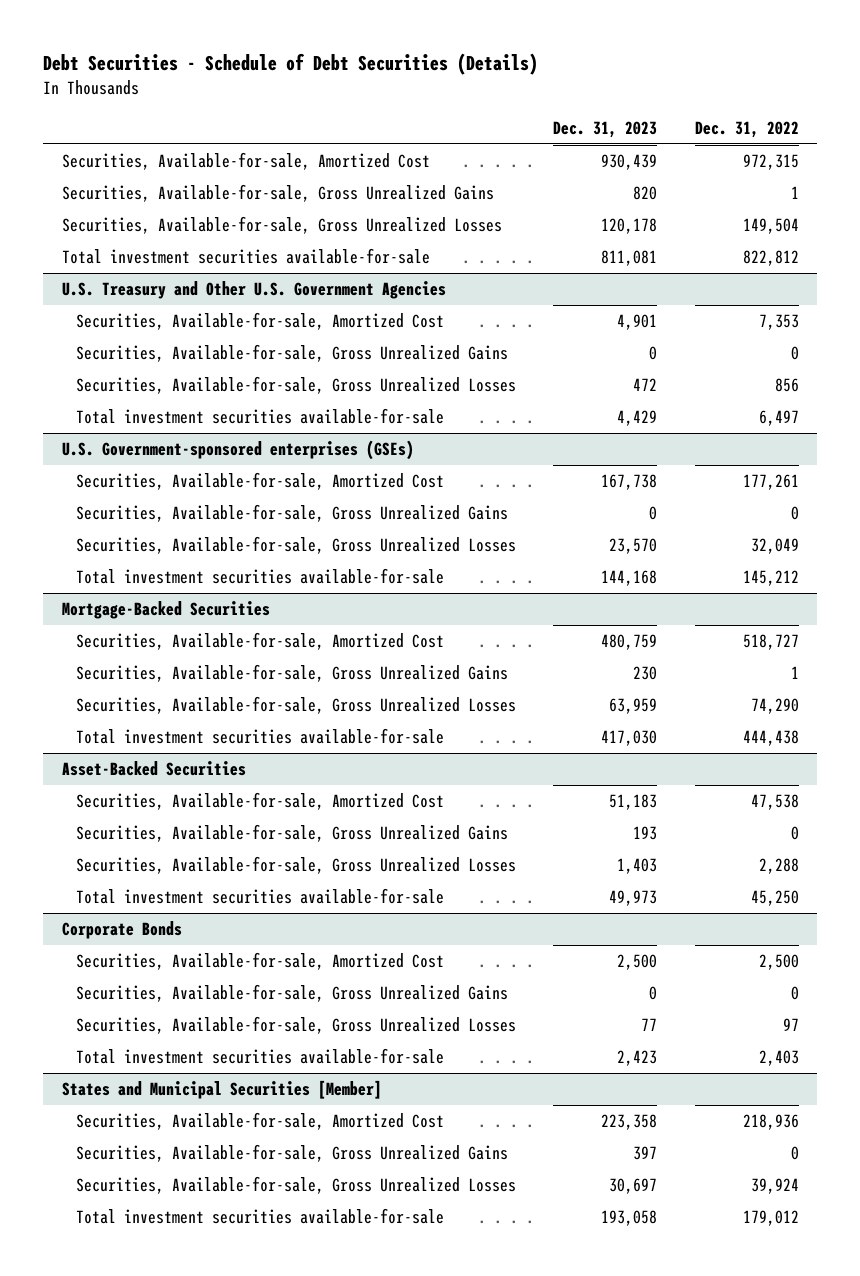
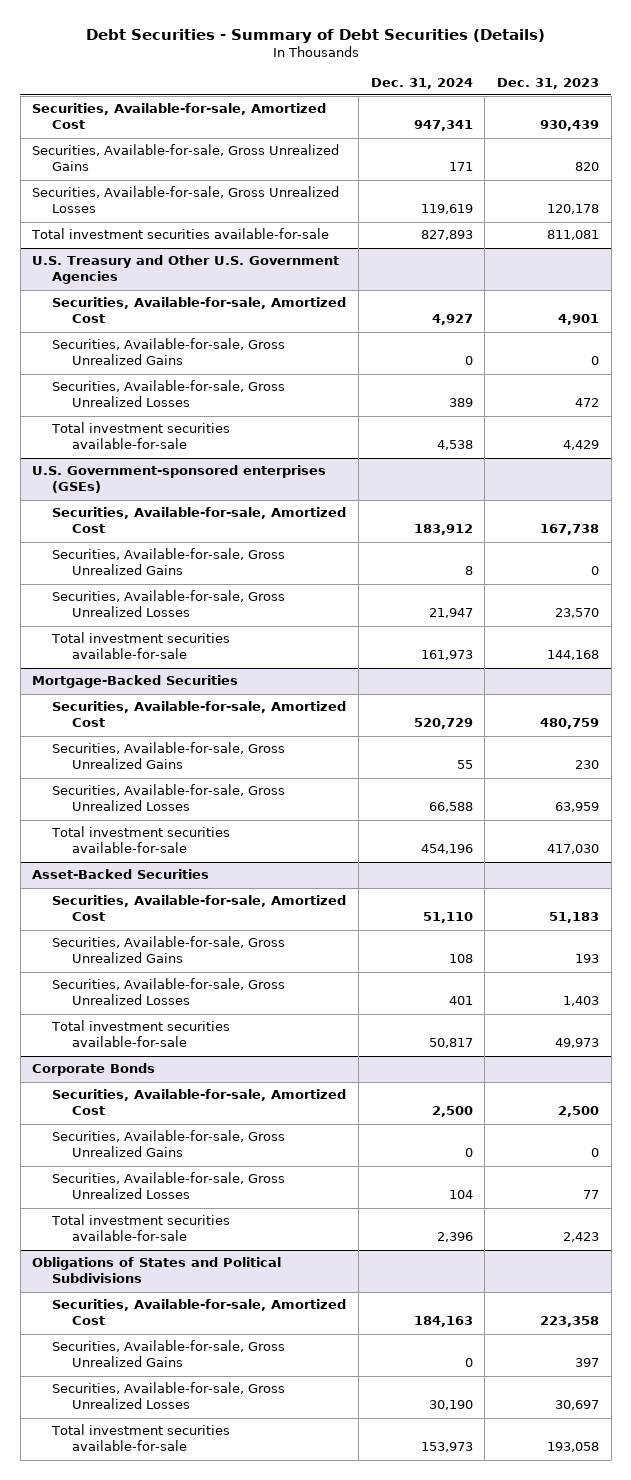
[43,53,539,76] Debt Securities - Schedule of Debt Securities (Details) -> [85,28,545,43] Debt Securities - Summary of Debt Securities (Details)
[694,120,799,138] Dec. 31, 2022 -> none
none -> [370,77,473,89] Dec. 31, 2024
[61,1080,382,1100] States and Municipal Securities [Member] -> [32,1257,282,1284] Obligations of States and Political Subdivisions

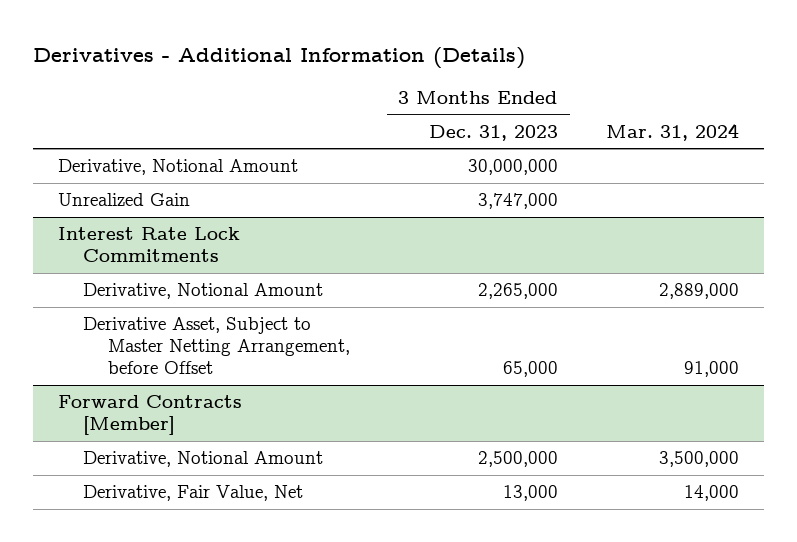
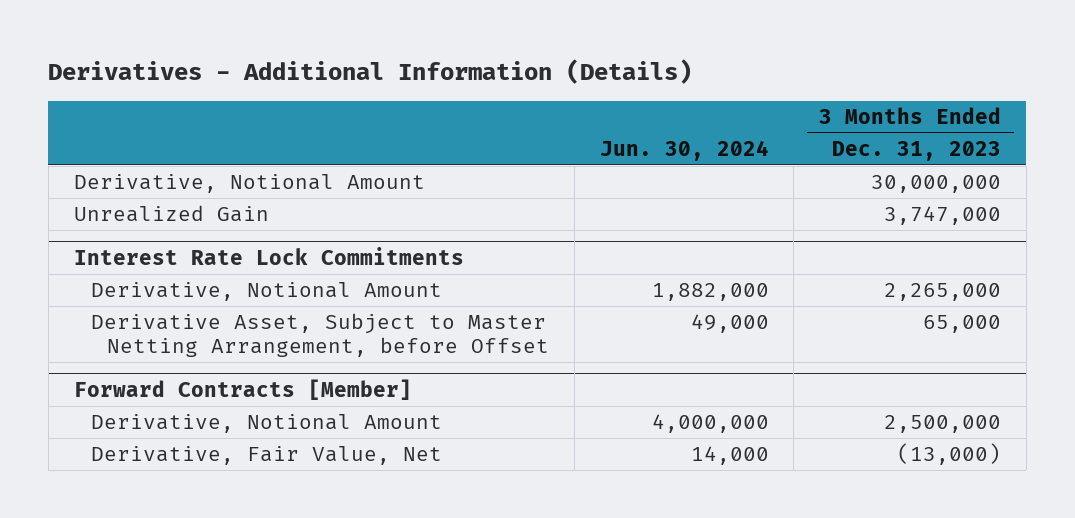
[606,122,740,141] Mar. 31, 2024 -> none
none -> [599,139,769,161] Jun. 30, 2024
[502,485,558,502] 13,000 -> [897,443,1002,466] (13,000)

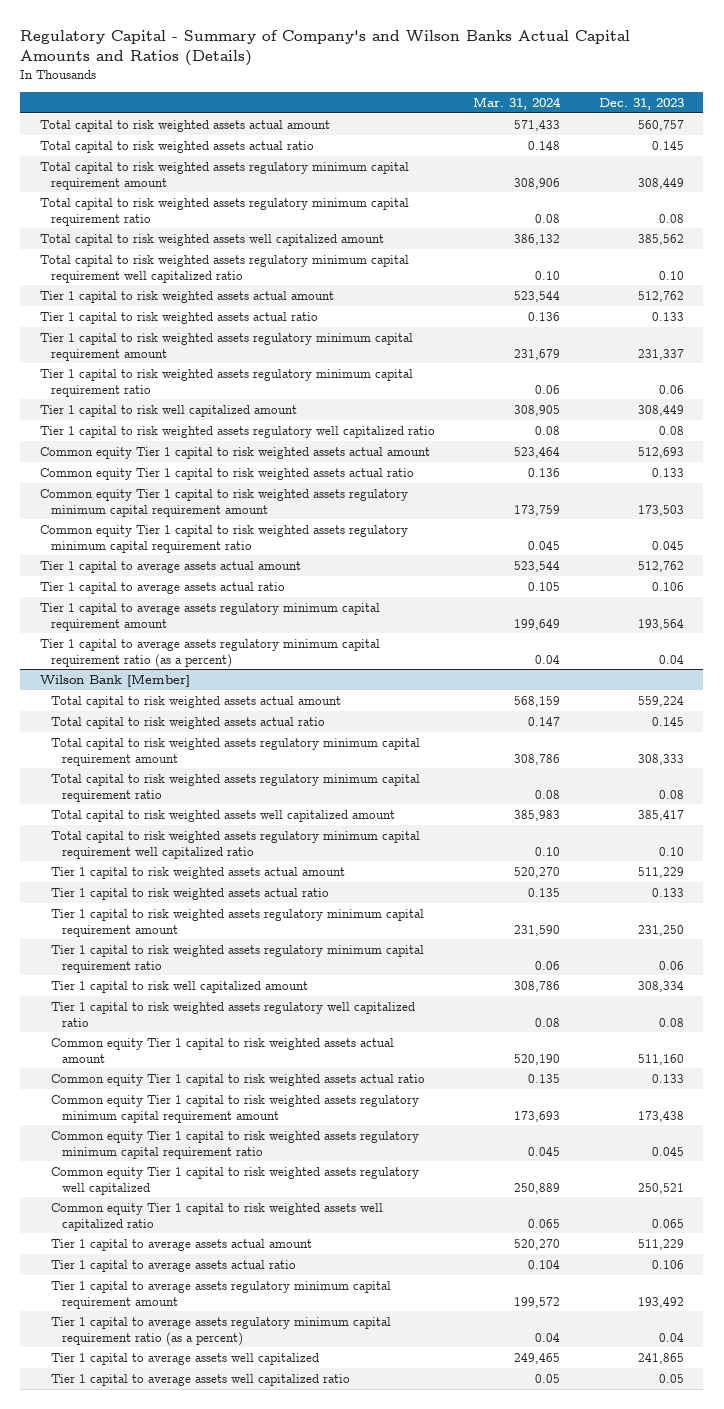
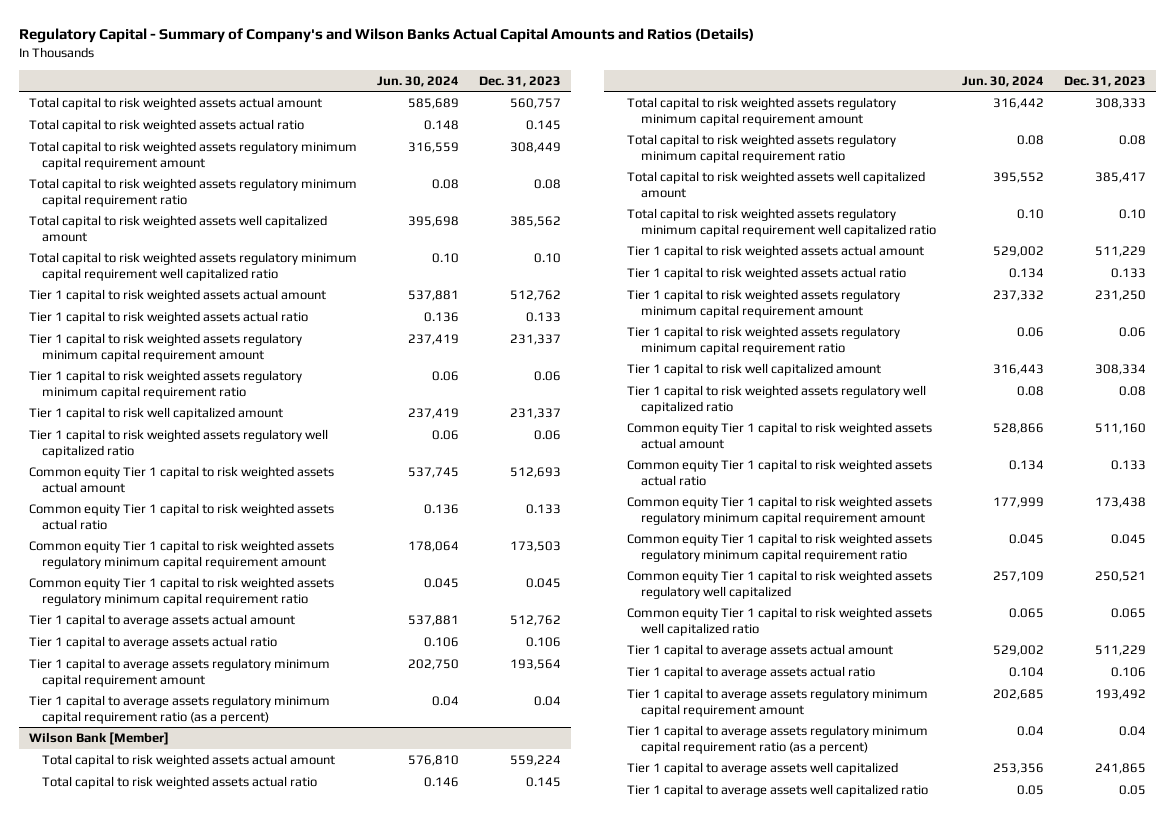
[473,96,562,110] Mar. 31, 2024 -> none
none -> [377,75,460,87] Jun. 30, 2024
[638,404,685,416] 308,449 -> [510,407,562,419] 231,337
[659,425,685,435] 0.08 -> [534,429,562,440] 0.06

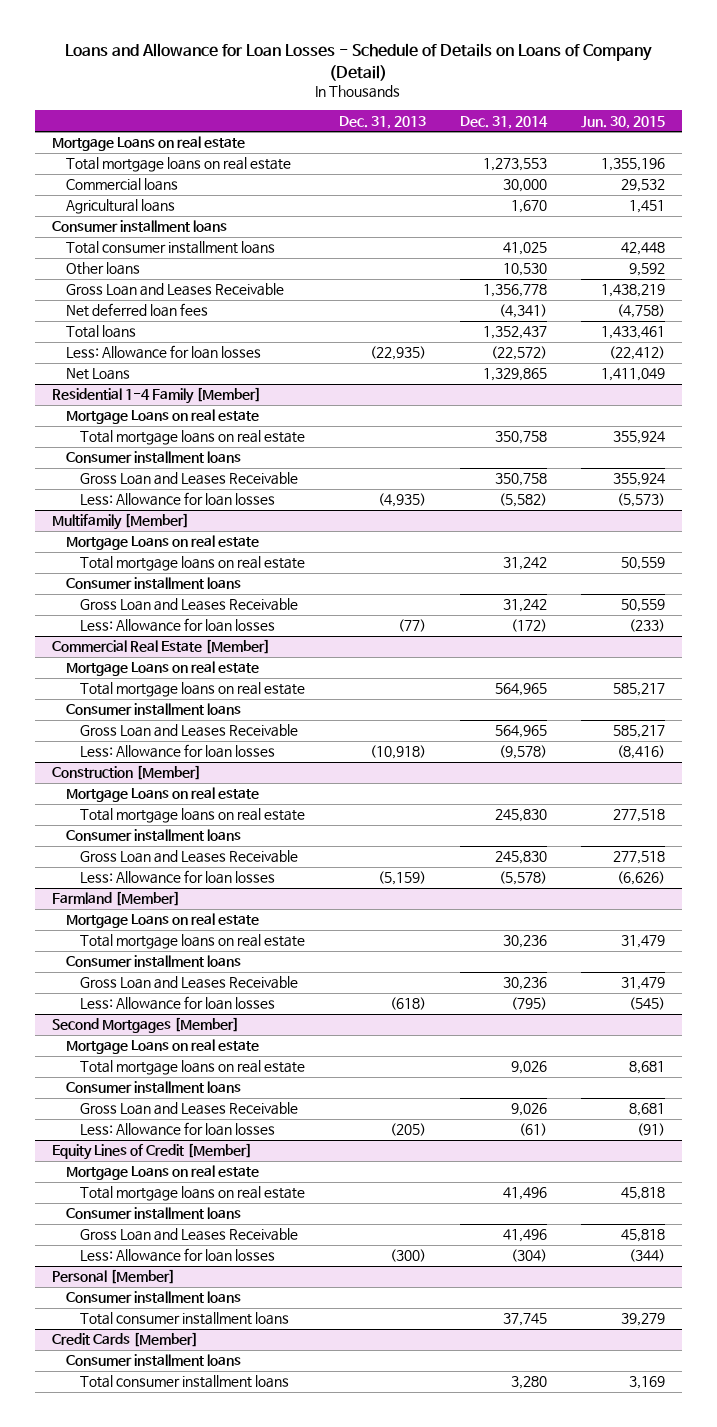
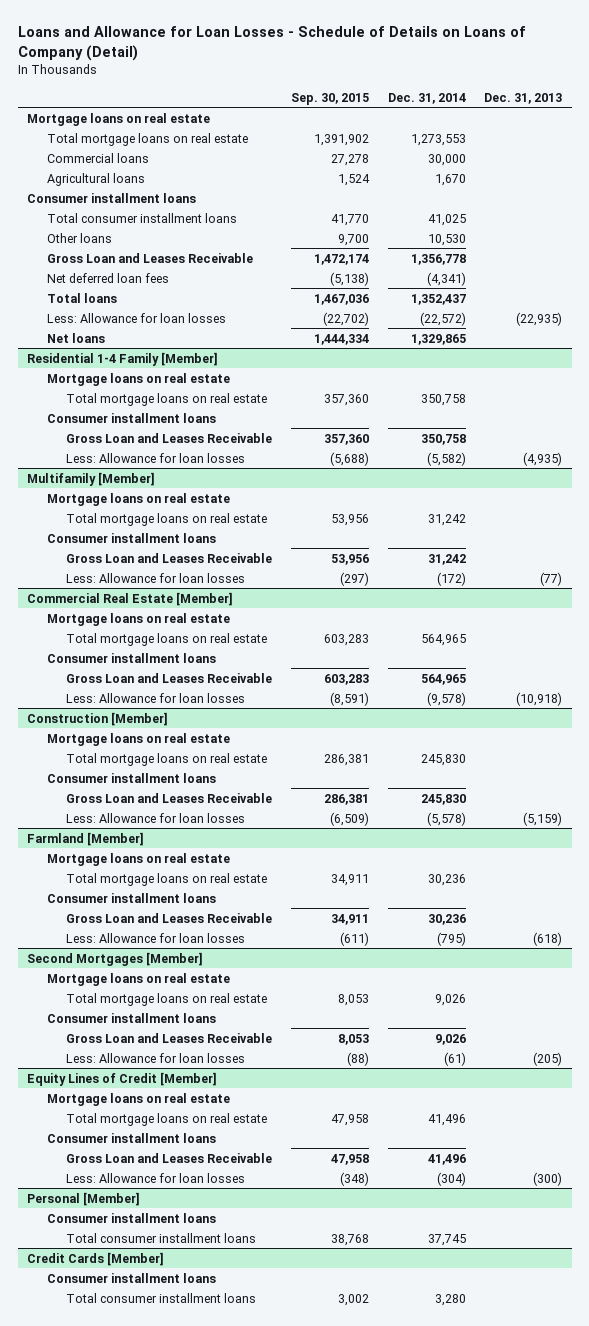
[581,115,666,129] Jun. 30, 2015 -> none
none -> [290,92,369,105] Sep. 30, 2015
[51,136,245,152] Mortgage Loans on real estate -> [27,112,211,126] Mortgage loans on real estate
[65,368,130,381] Net Loans -> [46,332,105,343] Net loans
[65,409,259,425] Mortgage Loans on real estate -> [46,372,230,386] Mortgage loans on real estate
[65,535,259,551] Mortgage Loans on real estate -> [46,492,230,506] Mortgage loans on real estate
[65,661,259,677] Mortgage Loans on real estate -> [46,612,230,626] Mortgage loans on real estate
[65,787,259,803] Mortgage Loans on real estate -> [46,732,230,746] Mortgage loans on real estate
[65,913,259,929] Mortgage Loans on real estate -> [46,852,230,866] Mortgage loans on real estate
[65,1039,259,1055] Mortgage Loans on real estate -> [46,972,230,986] Mortgage loans on real estate
[65,1165,259,1181] Mortgage Loans on real estate -> [46,1092,230,1106] Mortgage loans on real estate

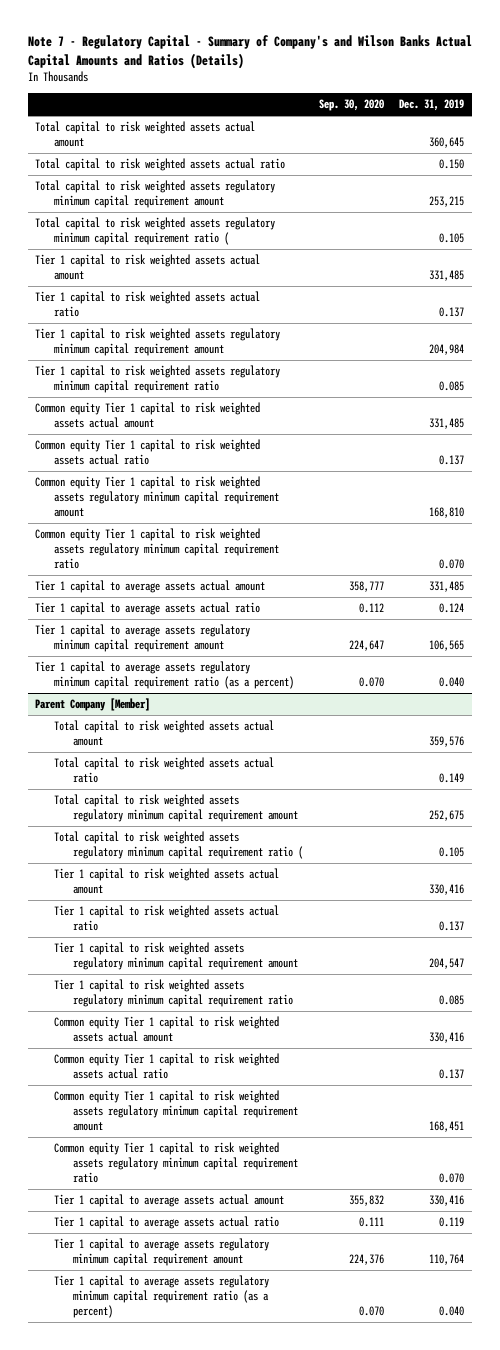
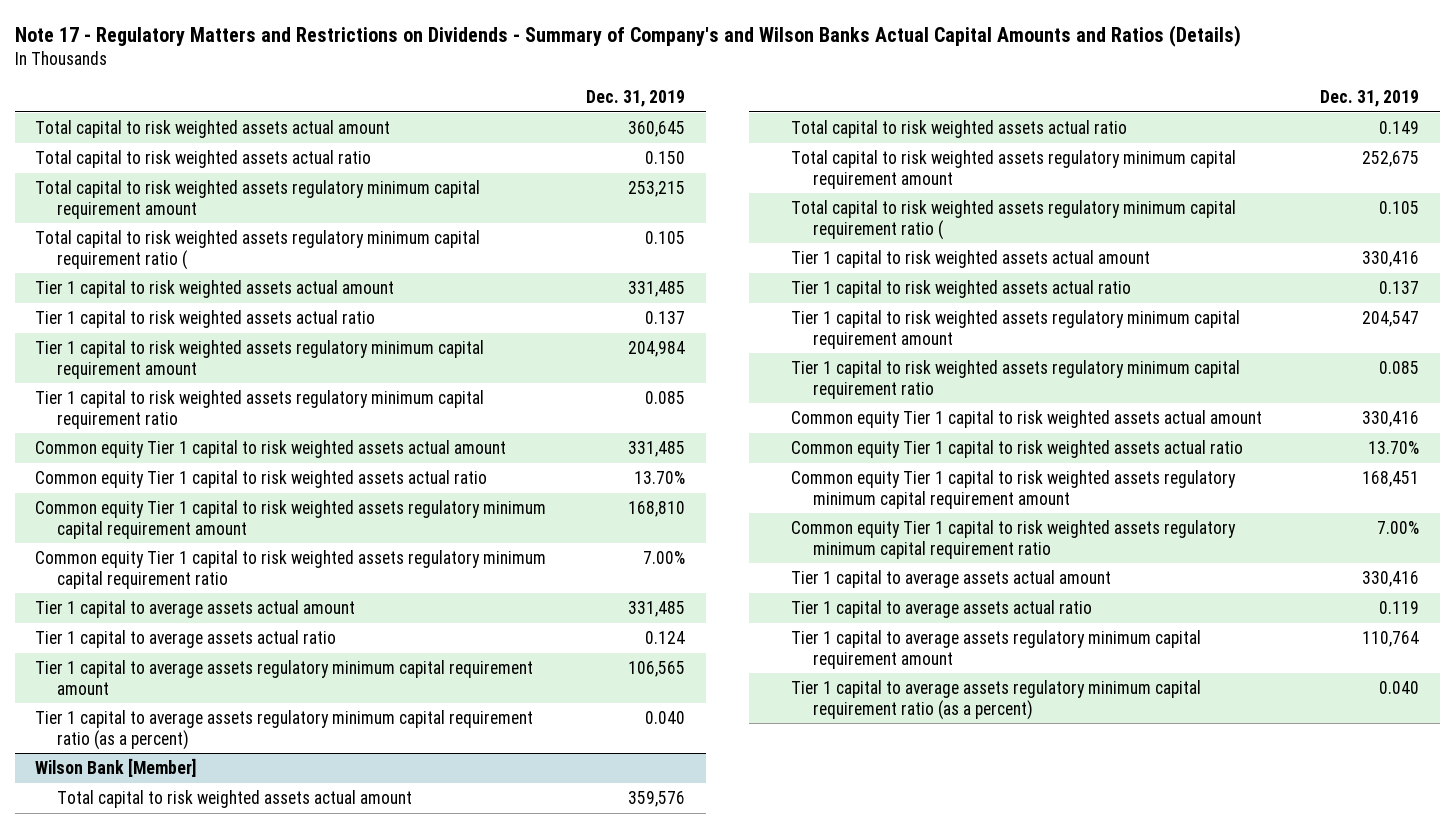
[27,35,472,69] Note 7 - Regulatory Capital - Summary of Company's and Wilson Banks Actual Capital Amounts and Ratios (Details) -> [14,24,1241,47] Note 17 - Regulatory Matters and Restrictions on Dividends - Summary of Company's and Wilson Banks Actual Capital Amounts and Ratios (Details)
[318,99,384,112] Sep. 30, 2020 -> none
[439,455,465,466] 0.137 -> [634,470,686,484] 13.70%
[439,558,465,569] 0.070 -> [643,550,686,564] 7.00%
[35,698,151,712] Parent Company [Member] -> none
none -> [35,757,197,777] Wilson Bank [Member]
[439,1069,465,1080] 0.137 -> [1368,440,1420,454] 13.70%
[439,1172,465,1183] 0.070 -> [1377,520,1420,534] 7.00%

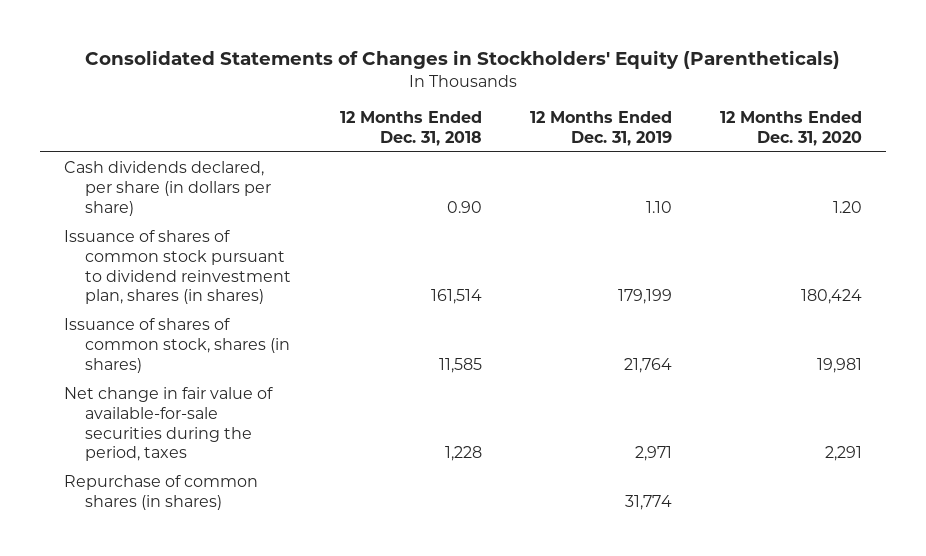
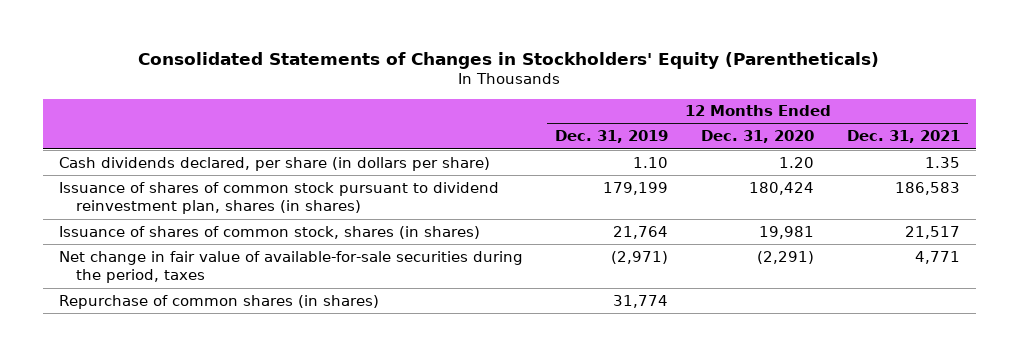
[339,111,482,146] 12 Months Ended Dec. 31, 2018 -> none
none -> [846,130,960,144] Dec. 31, 2021
[634,446,672,462] 2,971 -> [611,250,669,264] (2,971)
[825,446,863,462] 2,291 -> [757,250,815,264] (2,291)

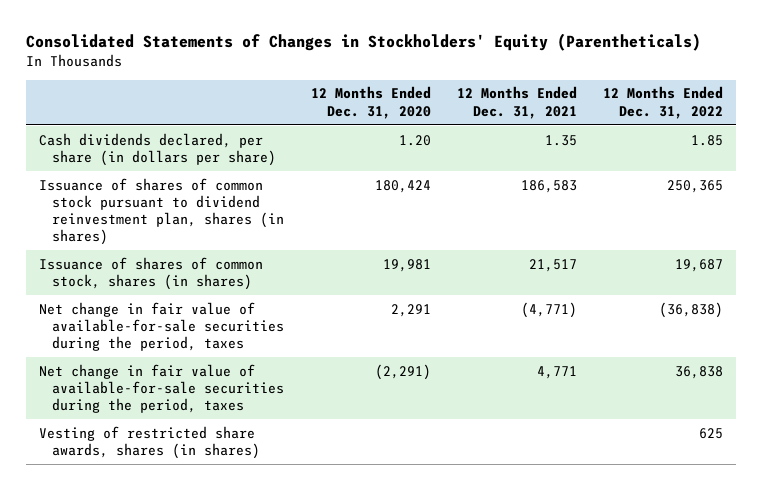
[555,130,669,144] Dec. 31, 2019 -> none
none -> [602,86,723,119] 12 Months Ended Dec. 31, 2022
none -> [38,301,285,352] Net change in fair value of available-for-sale securities during the period, taxes
[58,294,379,309] Repurchase of common shares (in shares) -> none
none -> [38,425,261,459] Vesting of restricted share awards, shares (in shares)

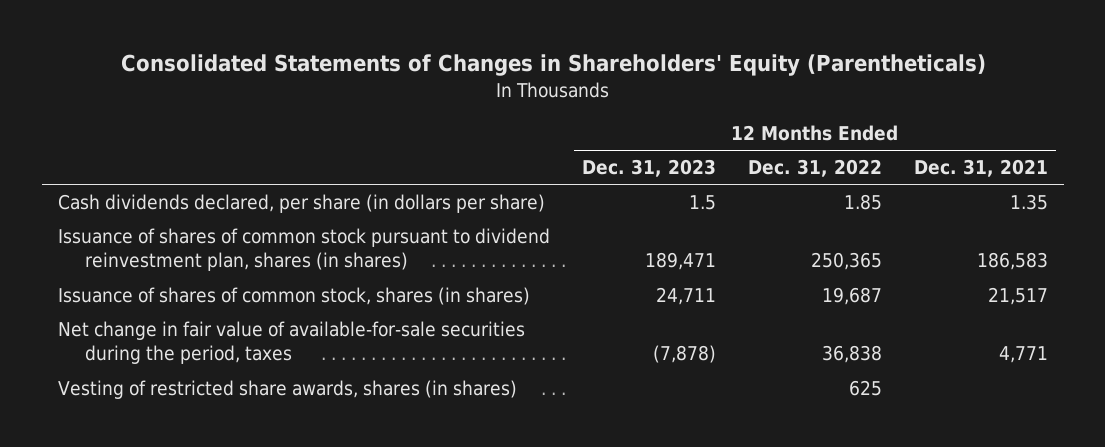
[25,33,701,52] Consolidated Statements of Changes in Stockholders' Equity (Parentheticals) -> [120,54,986,77] Consolidated Statements of Changes in Shareholders' Equity (Parentheticals)
[310,86,431,119] 12 Months Ended Dec. 31, 2020 -> none
none -> [581,159,716,178] Dec. 31, 2023
[38,301,285,352] Net change in fair value of available-for-sale securities during the period, taxes -> none

